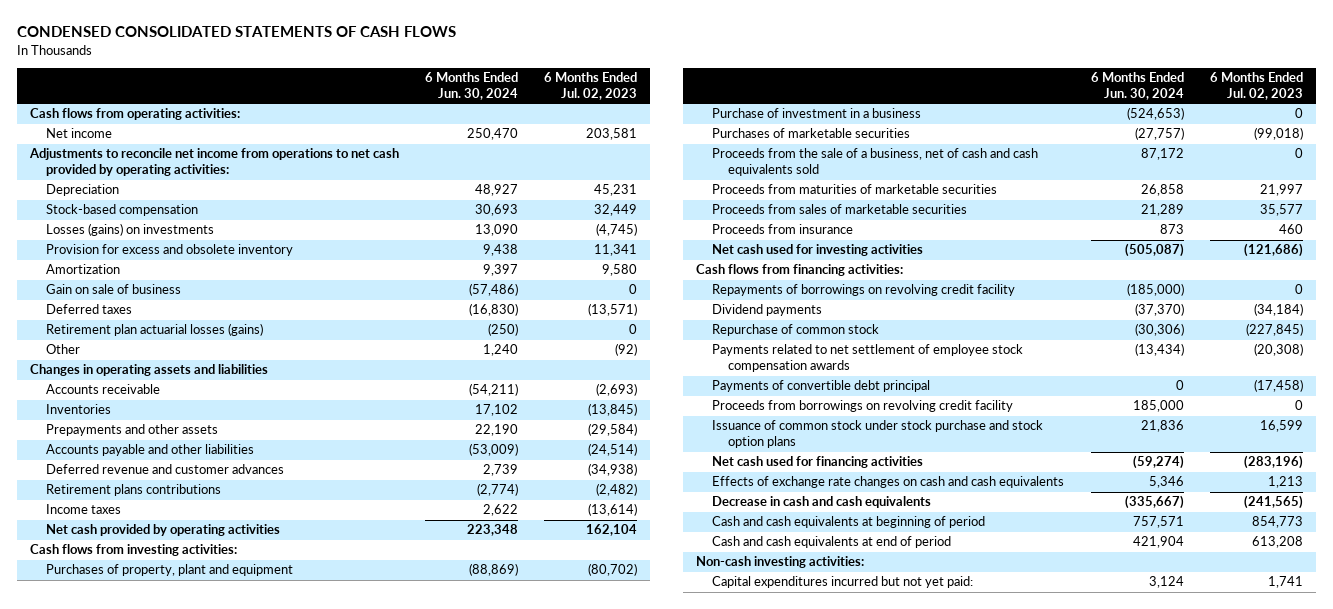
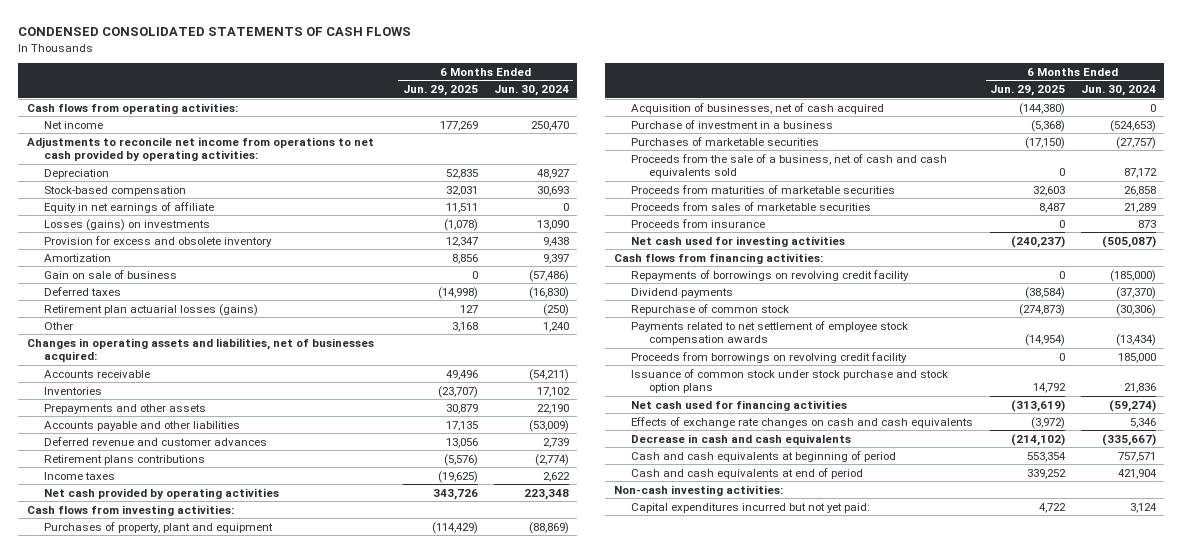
[544,72,638,101] 6 Months Ended Jul. 02, 2023 -> none
none -> [402,85,478,97] Jun. 29, 2025
none -> [44,201,215,213] Equity in net earnings of affiliate
[30,364,269,377] Changes in operating assets and liabilities -> [26,337,374,363] Changes in operating assets and liabilities, net of businesses acquired:
none -> [631,102,885,114] Acquisition of businesses, net of cash acquired
[712,380,931,393] Payments of convertible debt principal -> none

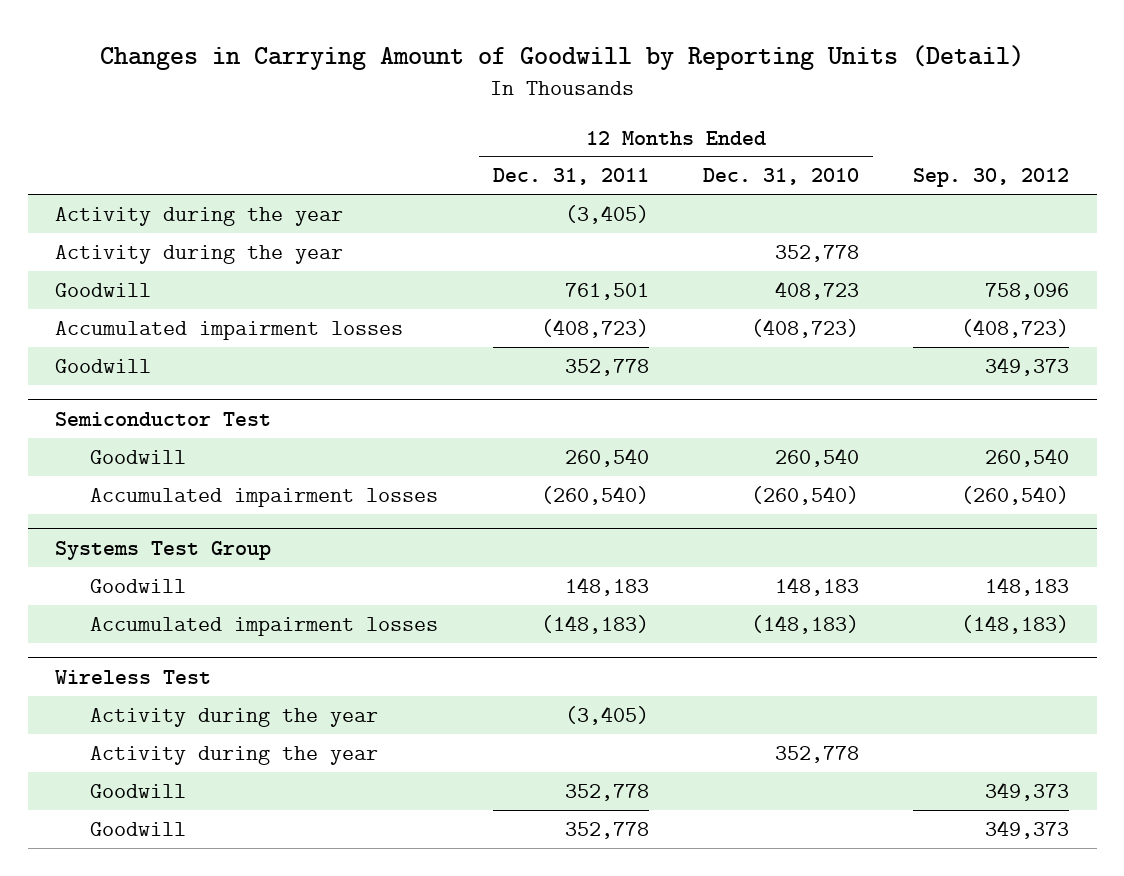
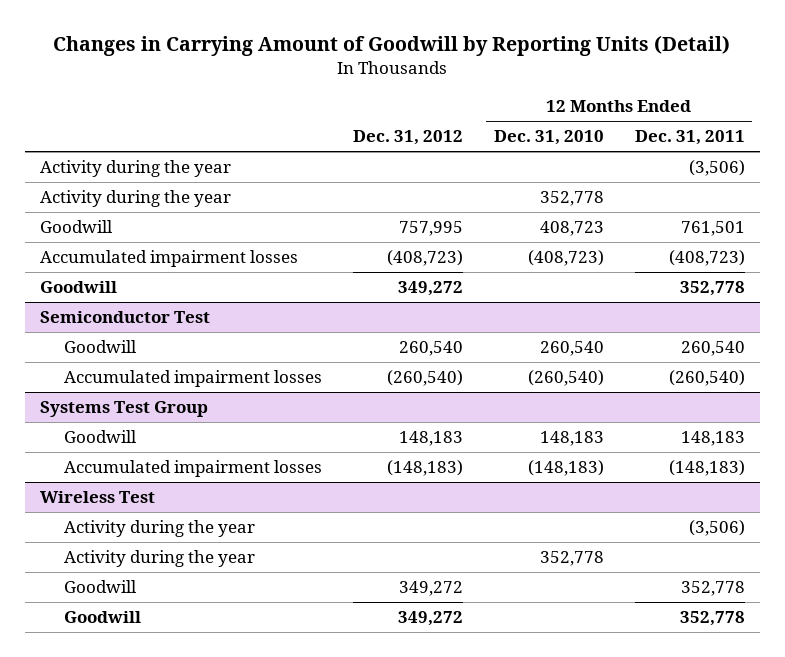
[913,168,1070,188] Sep. 30, 2012 -> none
none -> [352,130,463,146] Dec. 31, 2012
[564,205,649,225] (3,405) -> [688,160,745,177] (3,506)
[564,706,649,726] (3,405) -> [688,520,745,537] (3,506)

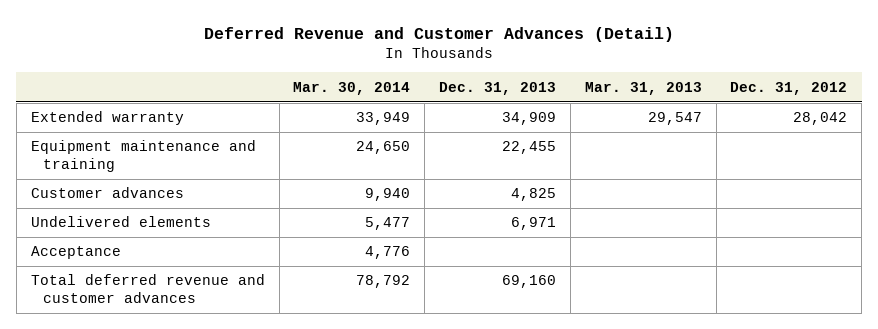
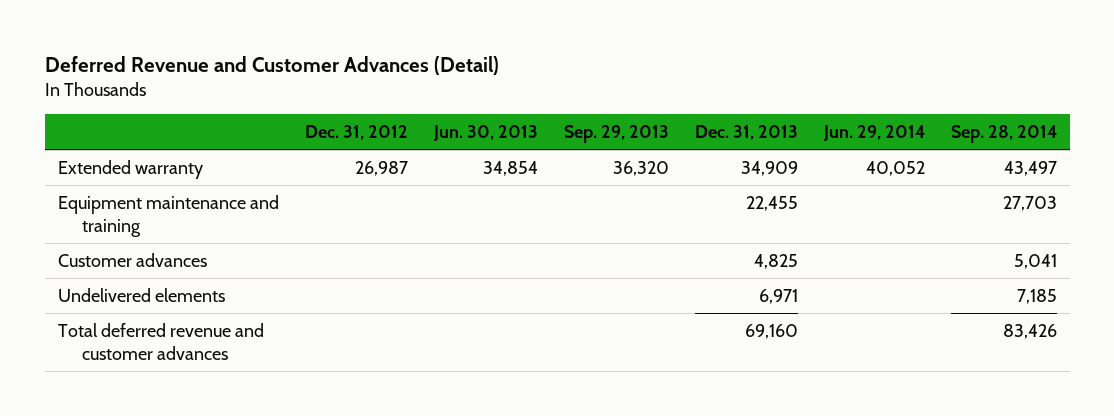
[293,81,411,95] Mar. 30, 2014 -> none
[584,81,702,95] Mar. 31, 2013 -> none
none -> [432,125,538,142] Jun. 30, 2013
none -> [563,125,669,144] Sep. 29, 2013
none -> [822,125,925,142] Jun. 29, 2014
none -> [950,125,1057,144] Sep. 28, 2014
[793,112,848,126] 28,042 -> [354,160,408,176] 26,987
[30,246,121,260] Acceptance -> none

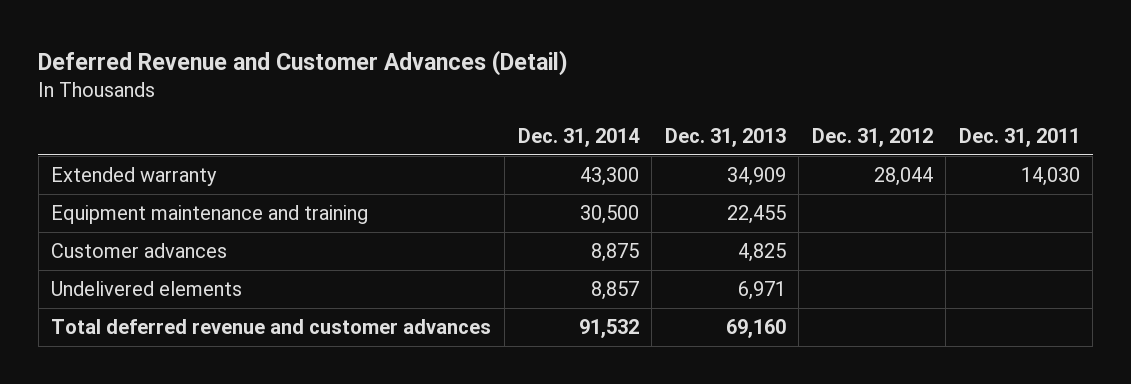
[432,125,538,142] Jun. 30, 2013 -> none
[563,125,669,144] Sep. 29, 2013 -> none
[822,125,925,142] Jun. 29, 2014 -> none
[950,125,1057,144] Sep. 28, 2014 -> none
none -> [517,127,640,147] Dec. 31, 2014
none -> [958,127,1080,147] Dec. 31, 2011
[354,160,408,176] 26,987 -> [873,167,933,187] 28,044

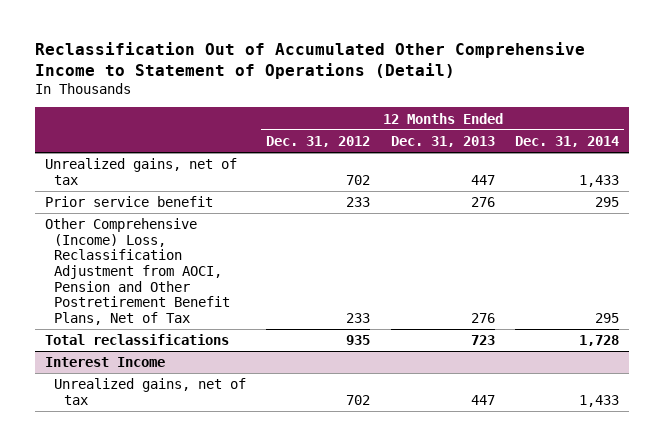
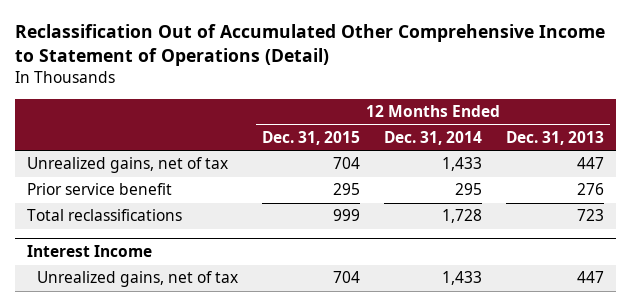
[266,135,371,147] Dec. 31, 2012 -> none
none -> [262,130,361,145] Dec. 31, 2015
[44,218,231,325] Other Comprehensive (Income) Loss, Reclassification Adjustment from AOCI, Pension and Other Postretirement Benefit Plans, Net of Tax -> none

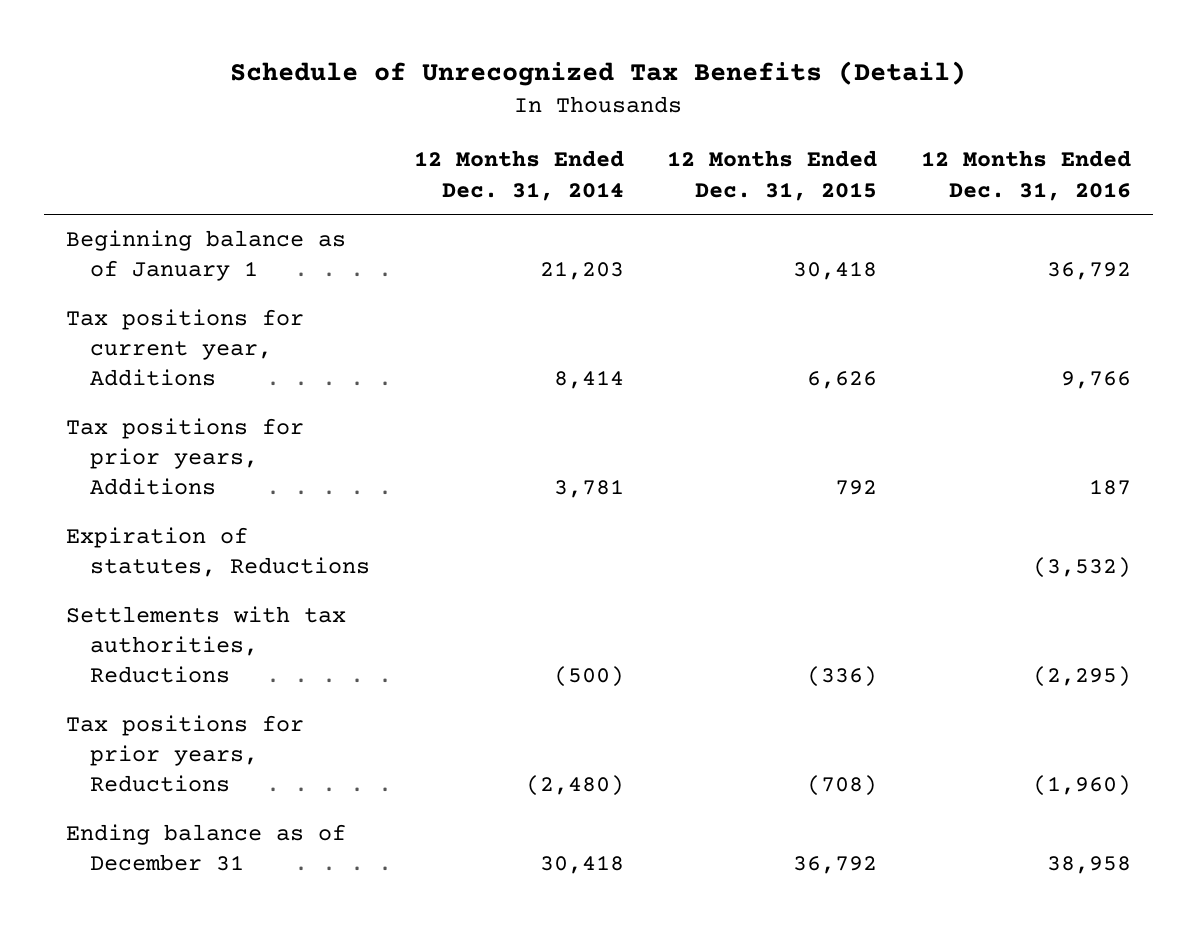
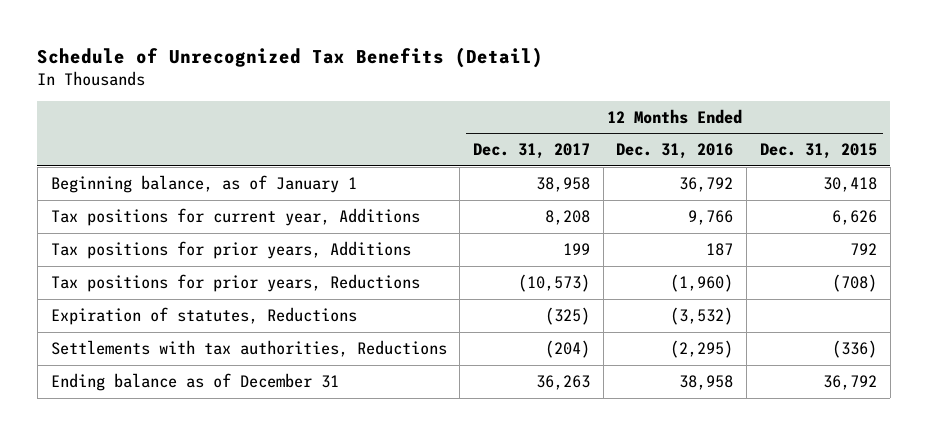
[413,150,624,201] 12 Months Ended Dec. 31, 2014 -> none
none -> [472,143,590,160] Dec. 31, 2017
[65,230,346,282] Beginning balance as of January 1 -> [50,174,357,193] Beginning balance, as of January 1
[65,715,304,793] Tax positions for prior years, Reductions -> [50,273,420,292] Tax positions for prior years, Reductions

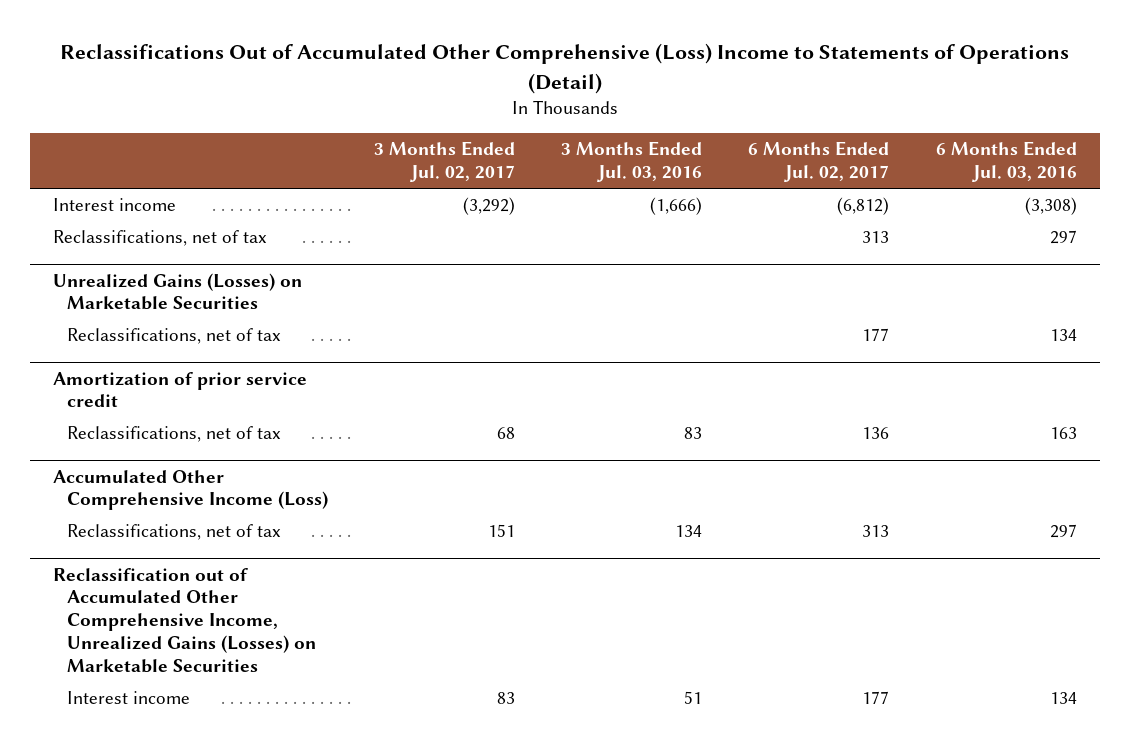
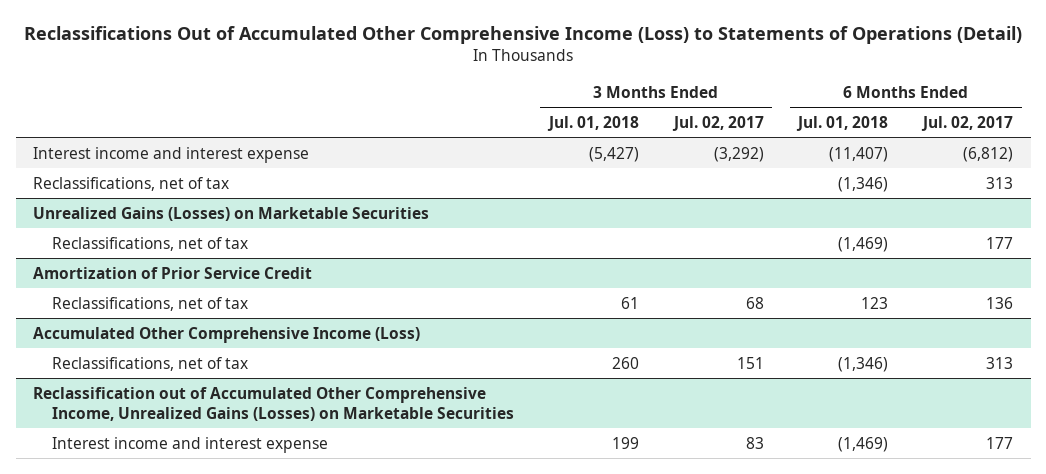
[60,43,1070,94] Reclassifications Out of Accumulated Other Comprehensive (Loss) Income to Statements of Operations (Detail) -> [24,26,1023,45] Reclassifications Out of Accumulated Other Comprehensive Income (Loss) to Statements of Operations (Detail)
[561,141,703,183] 3 Months Ended Jul. 03, 2016 -> none
[935,141,1077,183] 6 Months Ended Jul. 03, 2016 -> none
none -> [546,115,639,131] Jul. 01, 2018
none -> [796,115,889,131] Jul. 01, 2018
[53,198,177,212] Interest income -> [33,146,310,163] Interest income and interest expense
[53,371,308,408] Amortization of prior service credit -> [33,266,313,279] Amortization of Prior Service Credit
[66,691,190,705] Interest income -> [51,436,328,453] Interest income and interest expense

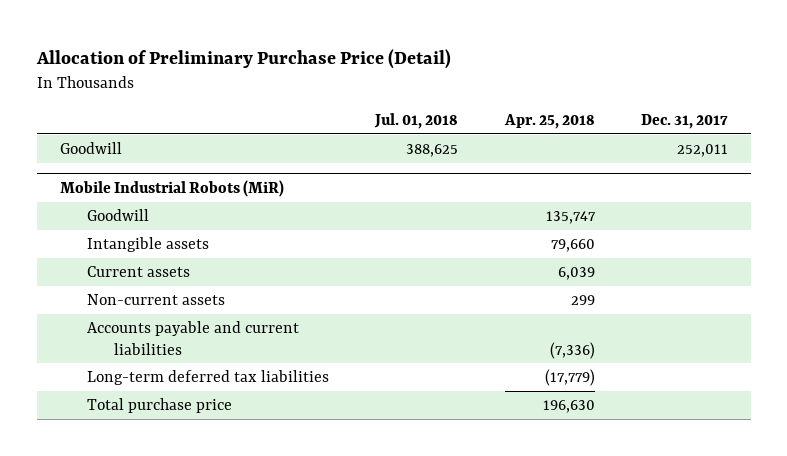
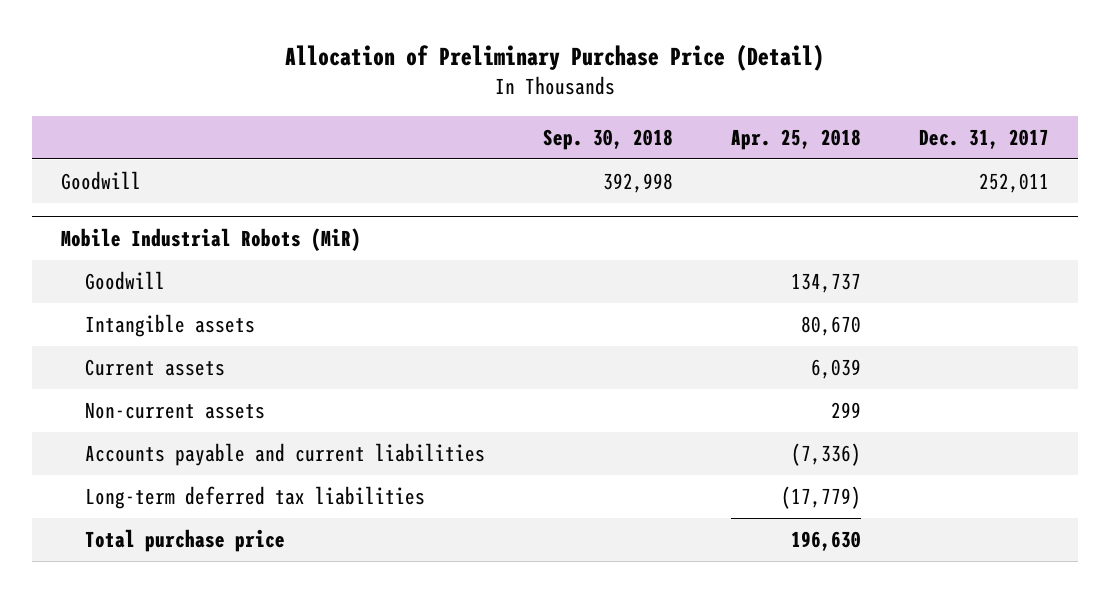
[374,112,459,129] Jul. 01, 2018 -> none
none -> [542,128,673,150] Sep. 30, 2018
[545,210,596,224] 135,747 -> [790,273,861,294] 134,737
[550,238,595,252] 79,660 -> [800,316,861,337] 80,670

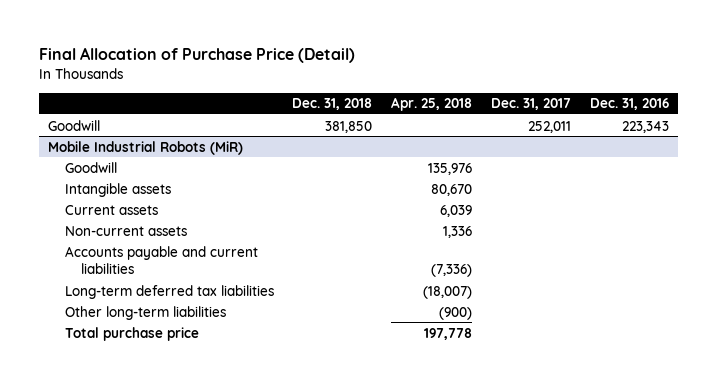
[284,44,824,72] Allocation of Preliminary Purchase Price (Detail) -> [39,47,356,64] Final Allocation of Purchase Price (Detail)
[542,128,673,150] Sep. 30, 2018 -> none
none -> [292,98,373,111] Dec. 31, 2018
none -> [589,98,669,111] Dec. 31, 2016
[790,273,861,294] 134,737 -> [428,162,473,175] 135,976
[830,402,861,419] 299 -> [443,225,473,238] 1,336
[780,486,861,510] (17,779) -> [423,285,473,299] (18,007)
none -> [64,305,226,320] Other long-term liabilities
[790,531,861,552] 196,630 -> [424,327,473,340] 197,778

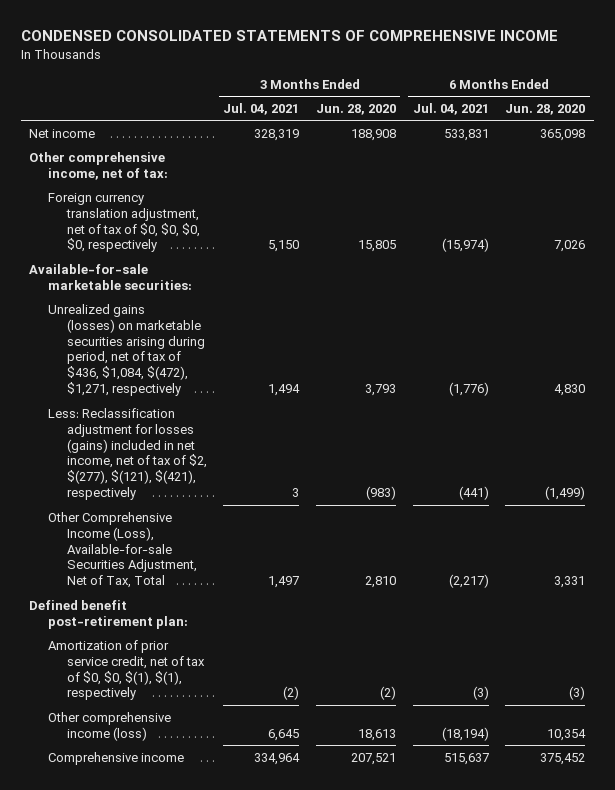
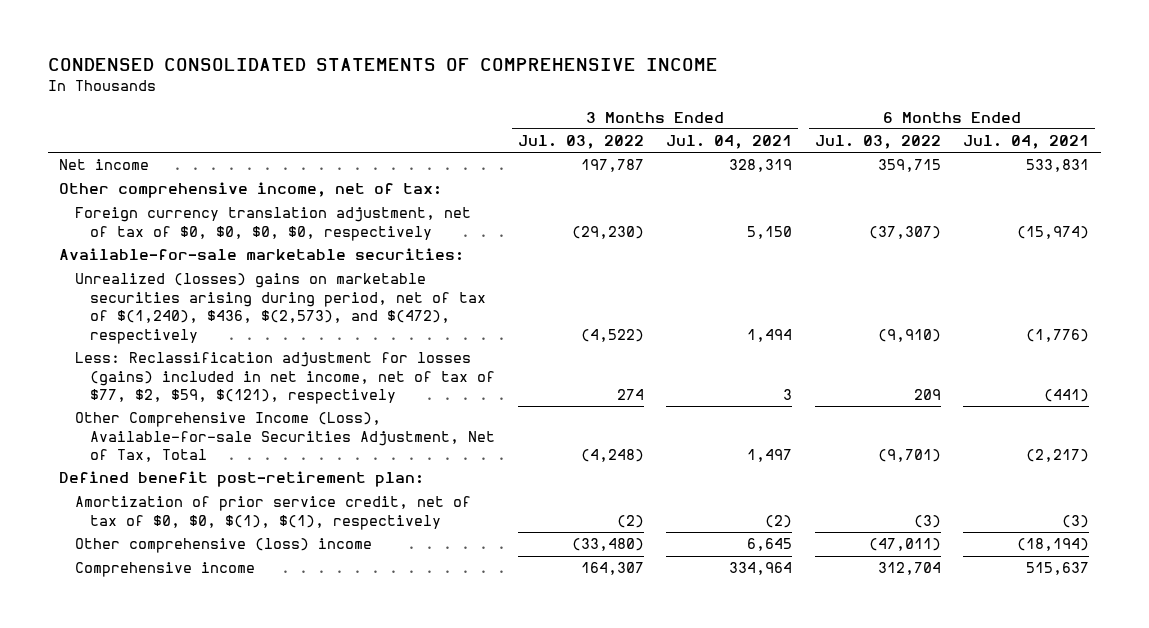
[315,103,396,115] Jun. 28, 2020 -> none
[505,103,586,115] Jun. 28, 2020 -> none
none -> [517,135,644,150] Jul. 03, 2022
none -> [814,135,941,150] Jul. 03, 2022
[47,303,205,397] Unrealized gains (losses) on marketable securities arising during period, net of tax of $436, $1,084, $(472), $1,271, respectively -> [74,273,487,344] Unrealized (losses) gains on marketable securities arising during period, net of tax of $(1,240), $436, $(2,573), and $(472), respectively
[47,407,207,501] Less: Reclassification adjustment for losses (gains) included in net income, net of tax of $2, $(277), $(121), $(421), respectively -> [74,352,496,405] Less: Reclassification adjustment for losses (gains) included in net income, net of tax of $77, $2, $59, $(121), respectively
[47,711,171,741] Other comprehensive income (loss) -> [74,538,372,554] Other comprehensive (loss) income

